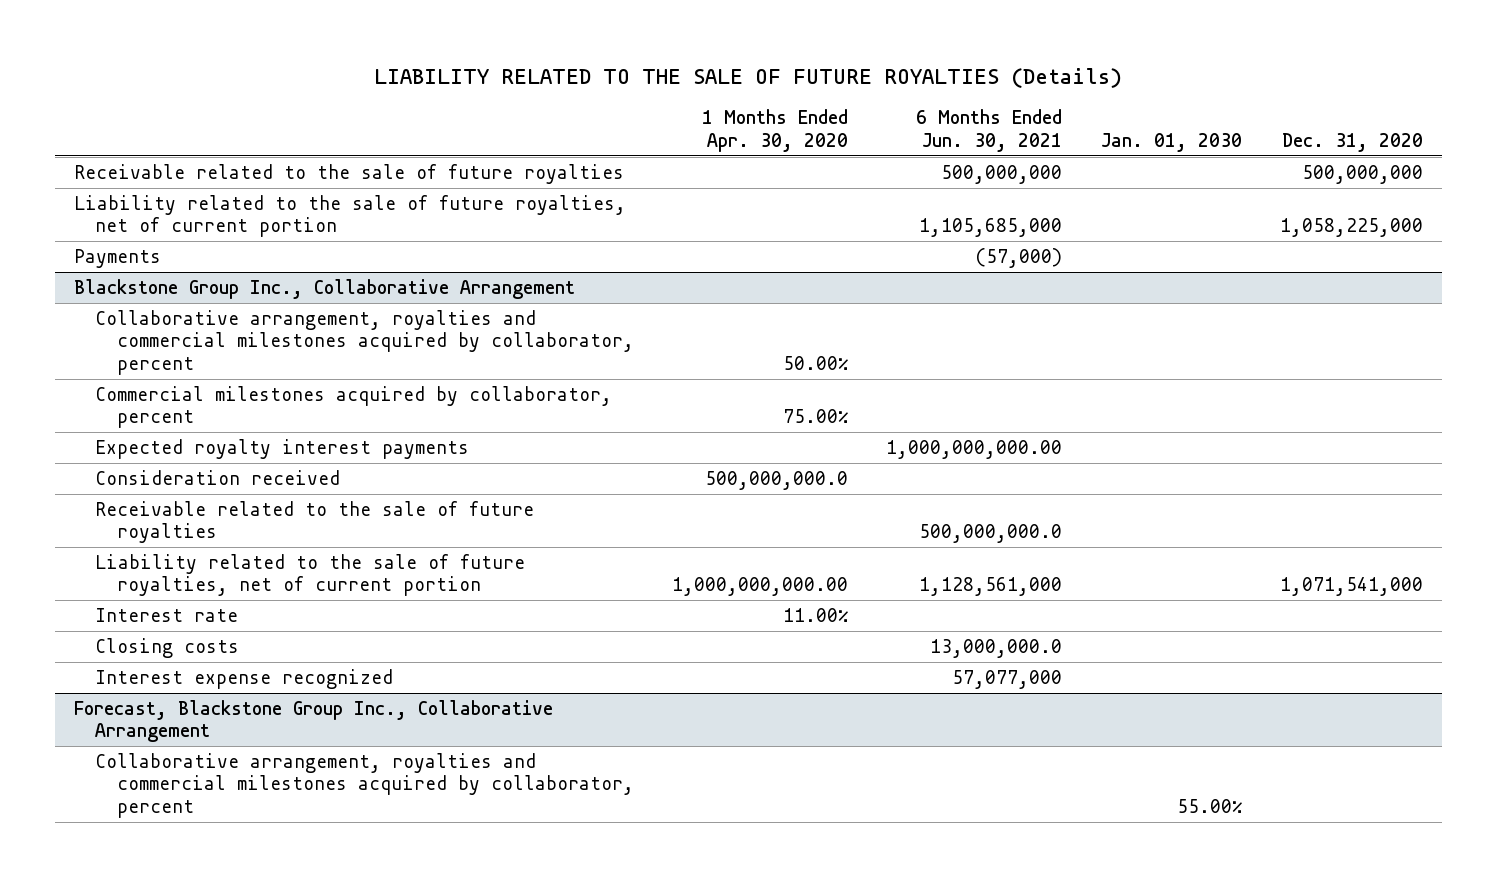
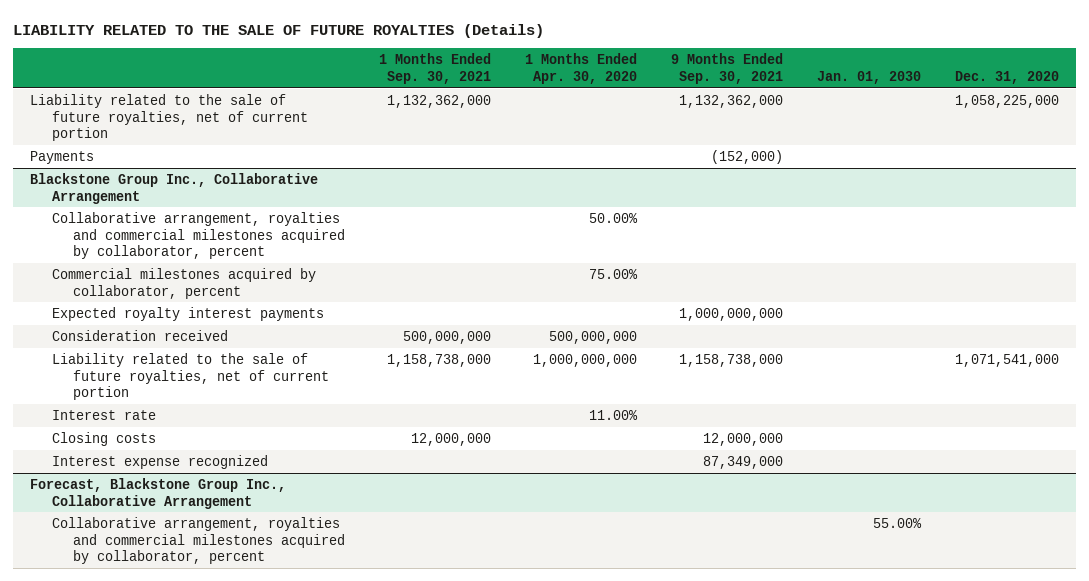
[916,109,1063,152] 6 Months Ended Jun. 30, 2021 -> none
none -> [379,53,492,84] 1 Months Ended Sep. 30, 2021
none -> [670,53,783,84] 9 Months Ended Sep. 30, 2021
[73,163,624,184] Receivable related to the sale of future royalties -> none
[95,500,535,544] Receivable related to the sale of future royalties -> none
[705,470,849,490] 500,000,000.0 -> [549,330,638,344] 500,000,000
[672,577,849,597] 1,000,000,000.00 -> [533,353,638,367] 1,000,000,000

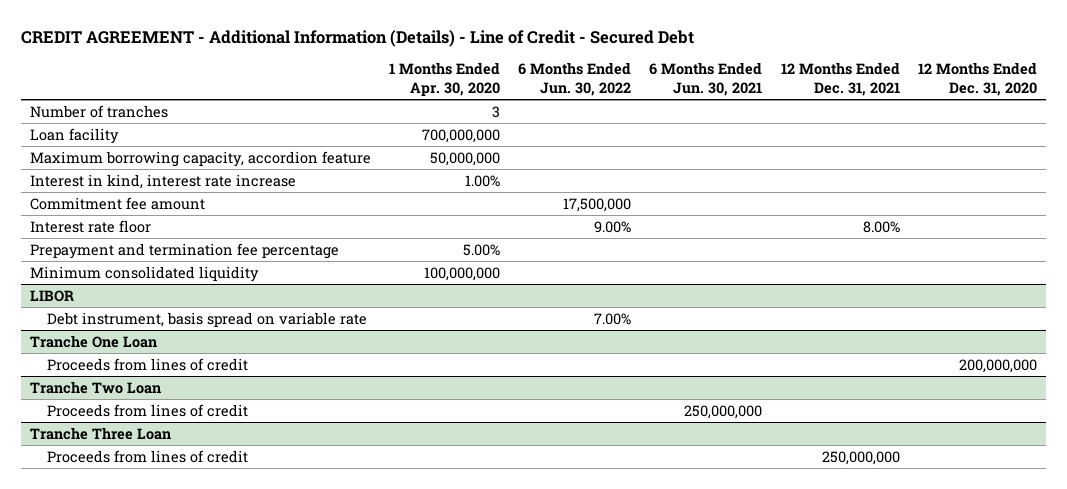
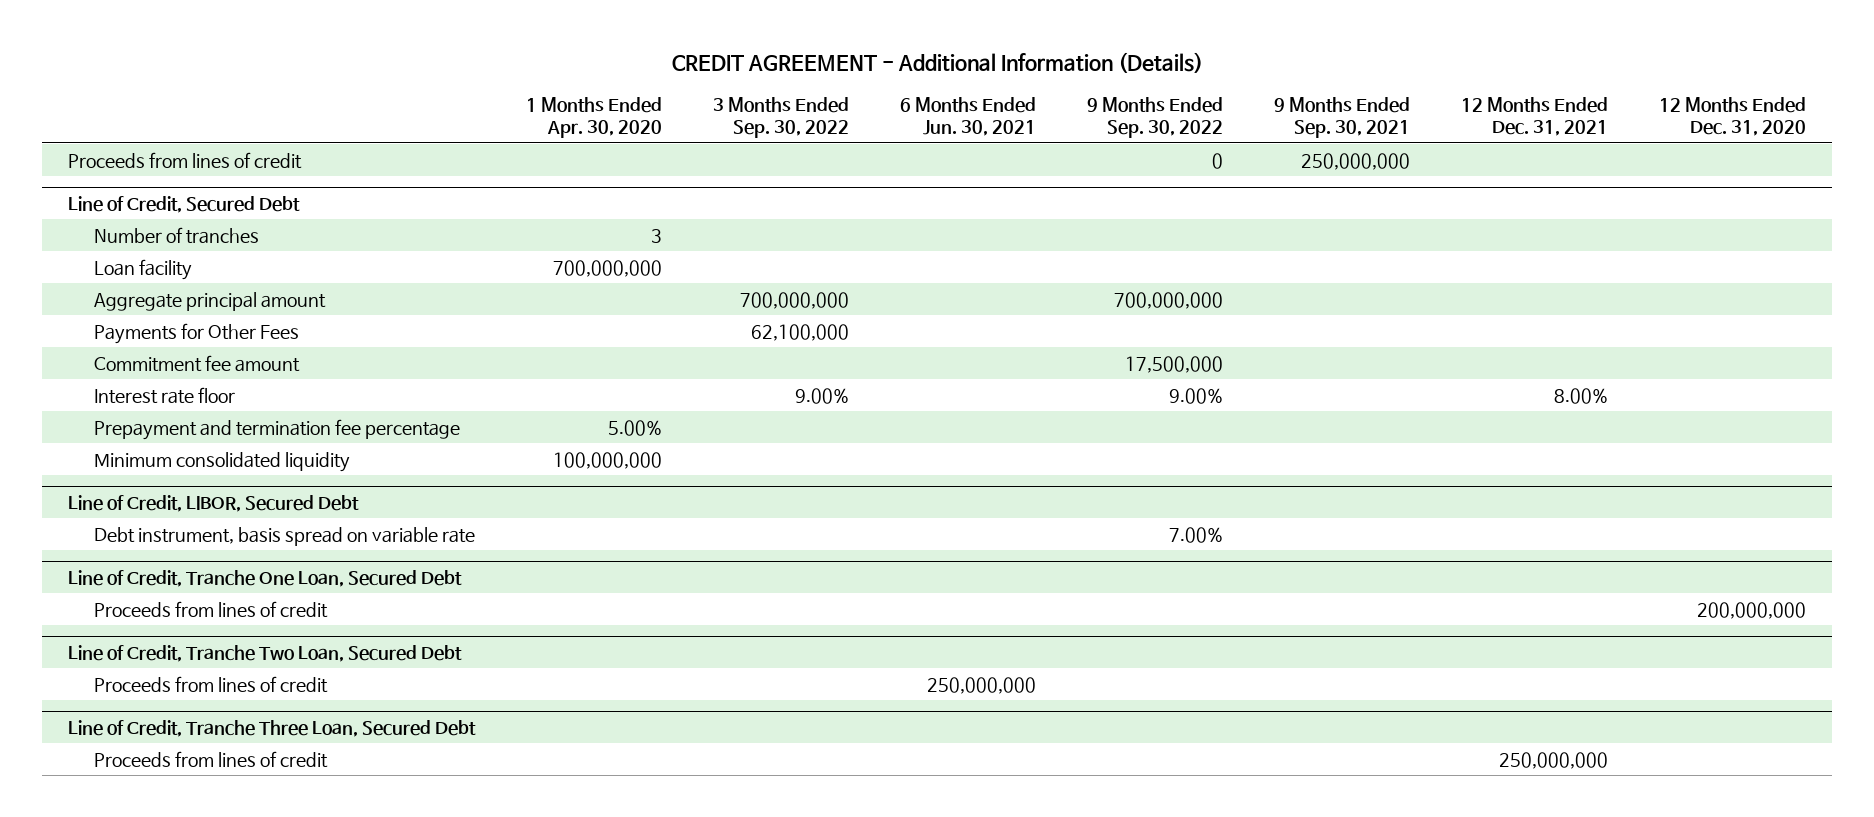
[20,30,694,48] CREDIT AGREEMENT - Additional Information (Details) - Line of Credit - Secured Debt -> [672,52,1204,74] CREDIT AGREEMENT - Additional Information (Details)
[518,62,632,96] 6 Months Ended Jun. 30, 2022 -> none
none -> [713,97,850,139] 3 Months Ended Sep. 30, 2022
none -> [1087,97,1224,139] 9 Months Ended Sep. 30, 2022
none -> [1274,97,1411,139] 9 Months Ended Sep. 30, 2021
[29,104,168,118] Number of tranches -> none
[29,127,119,144] Loan facility -> none
[29,150,371,167] Maximum borrowing capacity, accordion feature -> none
[29,173,296,189] Interest in kind, interest rate increase -> none
[29,196,205,210] Commitment fee amount -> none
[29,219,151,233] Interest rate floor -> none
[29,242,339,259] Prepayment and termination fee percentage -> none
[29,265,259,282] Minimum consolidated liquidity -> none
none -> [67,151,302,169] Proceeds from lines of credit
none -> [67,195,300,213] Line of Credit, Secured Debt
none -> [94,226,260,244] Number of tranches
none -> [94,258,193,280] Loan facility
none -> [94,291,327,311] Aggregate principal amount
none -> [94,322,300,344] Payments for Other Fees
none -> [94,354,301,372] Commitment fee amount
none -> [94,386,236,404] Interest rate floor
none -> [94,418,461,440] Prepayment and termination fee percentage
none -> [94,451,351,472] Minimum consolidated liquidity
[29,289,74,302] LIBOR -> [67,494,359,512] Line of Credit, LIBOR, Secured Debt
[29,334,157,348] Tranche One Loan -> [67,569,462,587] Line of Credit, Tranche One Loan, Secured Debt
[29,380,161,394] Tranche Two Loan -> [67,644,462,662] Line of Credit, Tranche Two Loan, Secured Debt
[29,426,171,440] Tranche Three Loan -> [67,719,476,737] Line of Credit, Tranche Three Loan, Secured Debt

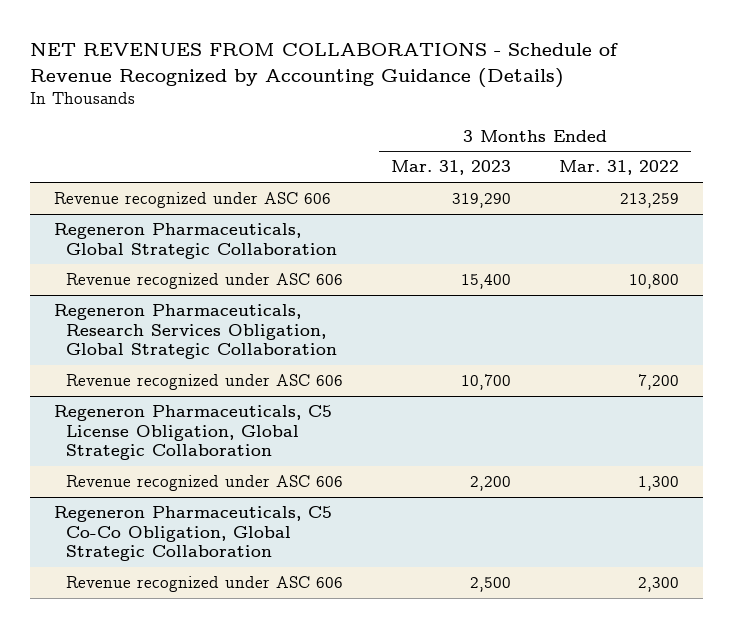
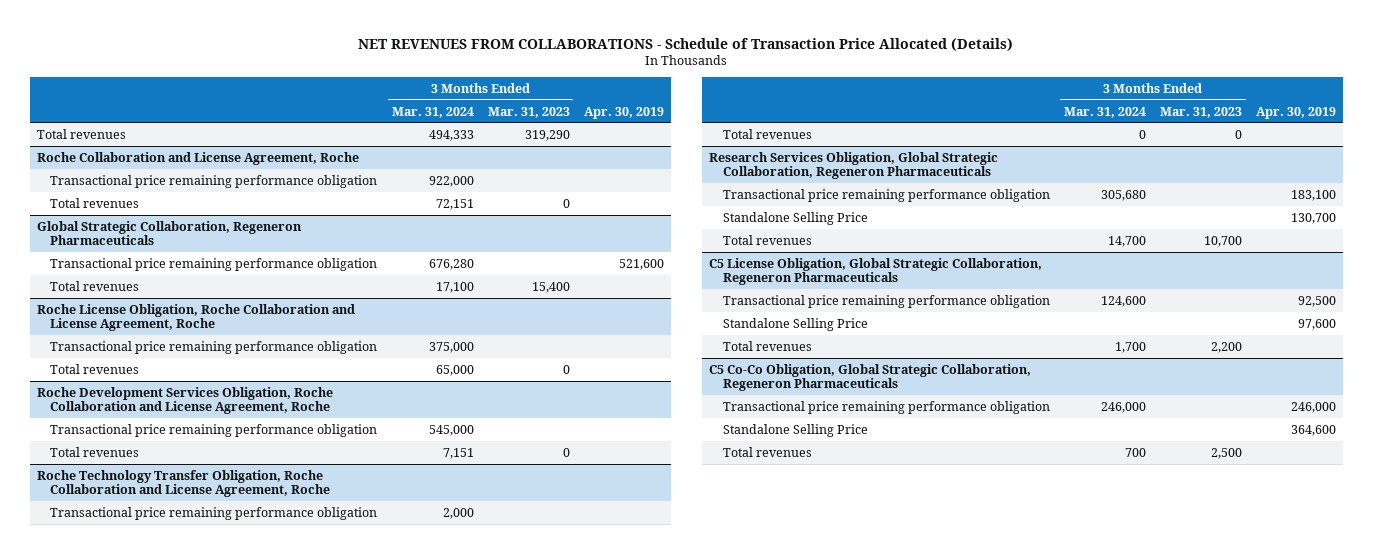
[30,42,619,88] NET REVENUES FROM COLLABORATIONS - Schedule of Revenue Recognized by Accounting Guidance (Details) -> [358,37,1014,51] NET REVENUES FROM COLLABORATIONS - Schedule of Transaction Price Allocated (Details)
[559,160,680,176] Mar. 31, 2022 -> none
none -> [391,106,474,118] Mar. 31, 2024
none -> [584,106,665,119] Apr. 30, 2019
[54,192,332,209] Revenue recognized under ASC 606 -> [36,128,126,139] Total revenues
none -> [36,151,359,165] Roche Collaboration and License Agreement, Roche
none -> [50,174,378,188] Transactional price remaining performance obligation
none -> [50,197,140,208] Total revenues
[54,223,338,259] Regeneron Pharmaceuticals, Global Strategic Collaboration -> [36,220,302,245] Global Strategic Collaboration, Regeneron Pharmaceuticals
none -> [50,257,378,271] Transactional price remaining performance obligation
[66,273,344,290] Revenue recognized under ASC 606 -> [50,280,140,291] Total revenues
none -> [36,303,355,331] Roche License Obligation, Roche Collaboration and License Agreement, Roche
none -> [50,340,378,354] Transactional price remaining performance obligation
none -> [50,363,140,374] Total revenues
none -> [36,386,333,414] Roche Development Services Obligation, Roche Collaboration and License Agreement, Roche
none -> [50,423,378,437] Transactional price remaining performance obligation
none -> [50,446,140,457] Total revenues
none -> [36,469,331,497] Roche Technology Transfer Obligation, Roche Collaboration and License Agreement, Roche
none -> [50,506,378,520] Transactional price remaining performance obligation
none -> [722,128,812,139] Total revenues
[54,304,338,360] Regeneron Pharmaceuticals, Research Services Obligation, Global Strategic Collaboration -> [708,151,998,179] Research Services Obligation, Global Strategic Collaboration, Regeneron Pharmaceuticals
none -> [722,188,1050,202] Transactional price remaining performance obligation
none -> [722,211,868,225] Standalone Selling Price
[66,374,344,391] Revenue recognized under ASC 606 -> [722,234,812,245] Total revenues
[54,405,333,461] Regeneron Pharmaceuticals, C5 License Obligation, Global Strategic Collaboration -> [708,257,1042,285] C5 License Obligation, Global Strategic Collaboration, Regeneron Pharmaceuticals
none -> [722,294,1050,308] Transactional price remaining performance obligation
none -> [722,317,868,331] Standalone Selling Price
[66,475,344,492] Revenue recognized under ASC 606 -> [722,340,812,351] Total revenues
[54,506,333,562] Regeneron Pharmaceuticals, C5 Co-Co Obligation, Global Strategic Collaboration -> [708,363,1031,391] C5 Co-Co Obligation, Global Strategic Collaboration, Regeneron Pharmaceuticals
none -> [722,400,1050,414] Transactional price remaining performance obligation
none -> [722,423,868,437] Standalone Selling Price
[66,576,344,593] Revenue recognized under ASC 606 -> [722,446,812,457] Total revenues

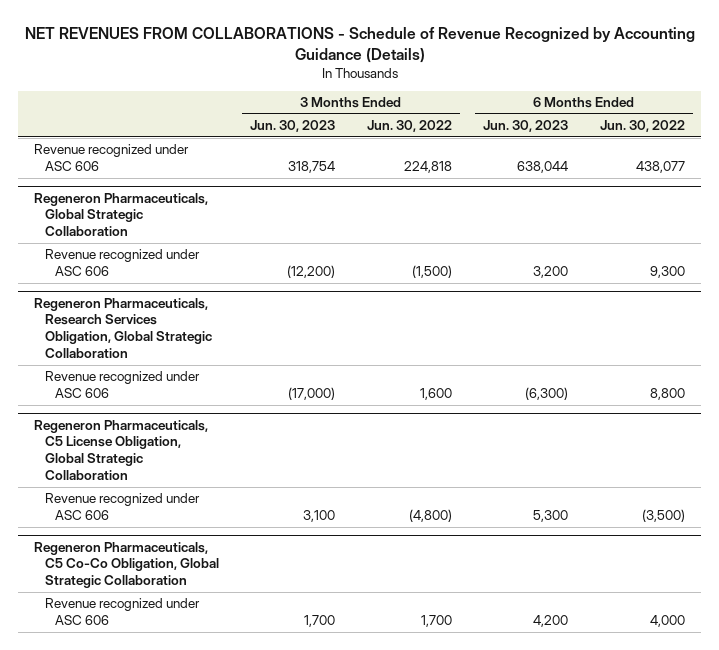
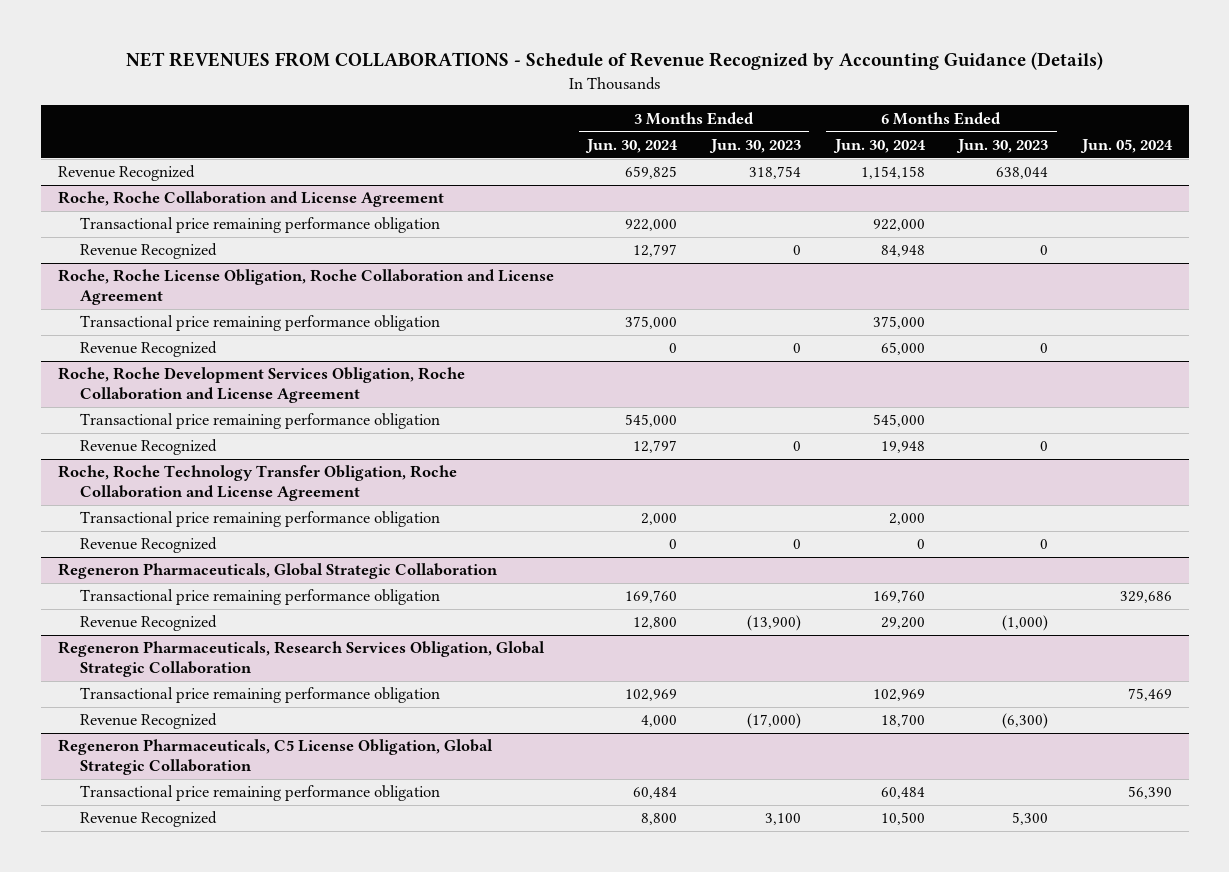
[366,120,452,133] Jun. 30, 2022 -> none
[599,120,685,133] Jun. 30, 2022 -> none
none -> [585,138,679,153] Jun. 30, 2024
none -> [832,138,926,153] Jun. 30, 2024
none -> [1079,138,1173,153] Jun. 05, 2024
[34,144,190,172] Revenue recognized under ASC 606 -> [57,165,195,182] Revenue Recognized
none -> [57,191,444,208] Roche, Roche Collaboration and License Agreement
none -> [80,217,441,234] Transactional price remaining performance obligation
none -> [80,243,218,260] Revenue Recognized
none -> [57,269,554,305] Roche, Roche License Obligation, Roche Collaboration and License Agreement
none -> [80,315,441,332] Transactional price remaining performance obligation
none -> [80,341,218,358] Revenue Recognized
none -> [57,367,465,403] Roche, Roche Development Services Obligation, Roche Collaboration and License Agreement
none -> [80,413,441,430] Transactional price remaining performance obligation
none -> [80,439,218,456] Revenue Recognized
none -> [57,465,457,501] Roche, Roche Technology Transfer Obligation, Roche Collaboration and License Agreement
none -> [80,511,441,528] Transactional price remaining performance obligation
none -> [80,537,218,554] Revenue Recognized
none -> [80,589,441,606] Transactional price remaining performance obligation
[44,249,200,277] Revenue recognized under ASC 606 -> [80,615,218,632] Revenue Recognized
[287,265,336,279] (12,200) -> [746,615,801,632] (13,900)
[533,266,569,279] 3,200 -> [1002,615,1049,632] (1,000)
none -> [80,687,441,704] Transactional price remaining performance obligation
[44,371,200,399] Revenue recognized under ASC 606 -> [80,713,218,730] Revenue Recognized
[34,541,219,589] Regeneron Pharmaceuticals, C5 Co-Co Obligation, Global Strategic Collaboration -> none
[44,598,200,626] Revenue recognized under ASC 606 -> none
none -> [80,785,441,802] Transactional price remaining performance obligation
[44,493,200,521] Revenue recognized under ASC 606 -> [80,811,218,828] Revenue Recognized

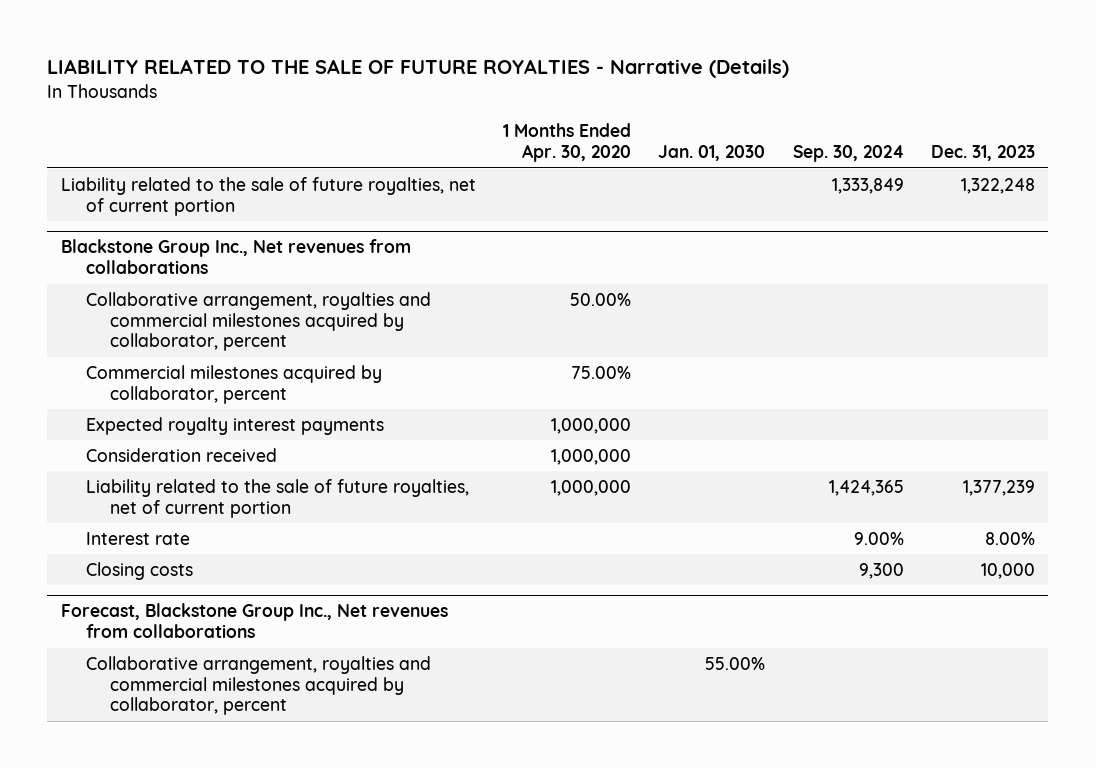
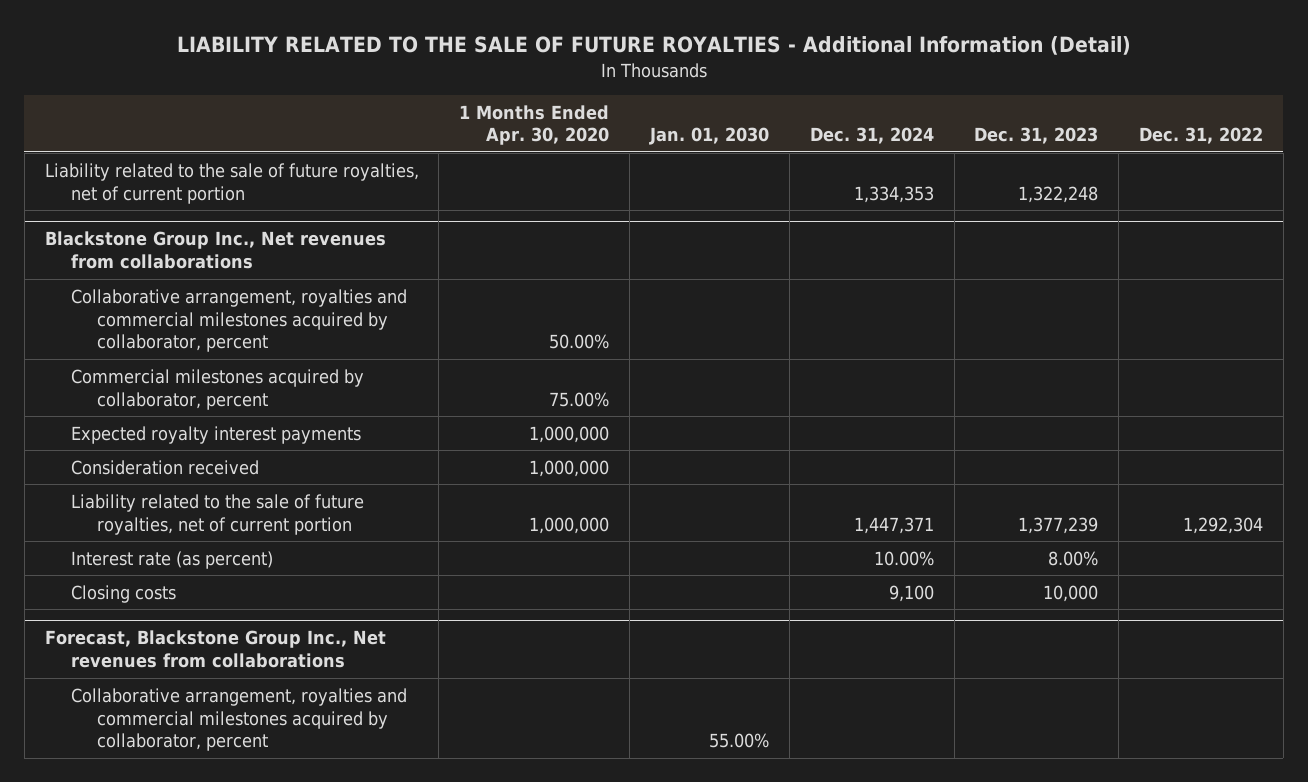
[47,59,790,79] LIABILITY RELATED TO THE SALE OF FUTURE ROYALTIES - Narrative (Details) -> [176,36,1131,56] LIABILITY RELATED TO THE SALE OF FUTURE ROYALTIES - Additional Information (Detail)
[792,145,904,163] Sep. 30, 2024 -> none
none -> [809,127,934,145] Dec. 31, 2024
none -> [1139,127,1264,145] Dec. 31, 2022
[85,531,190,545] Interest rate -> [71,550,274,569] Interest rate (as percent)

